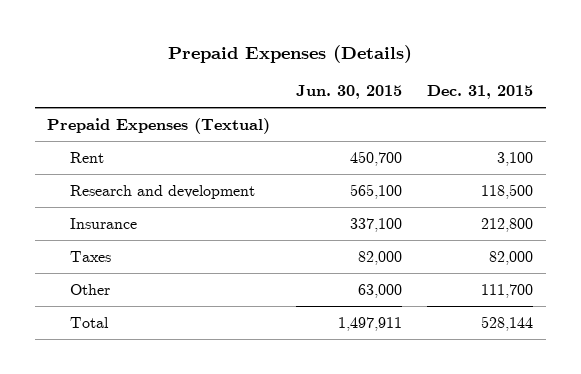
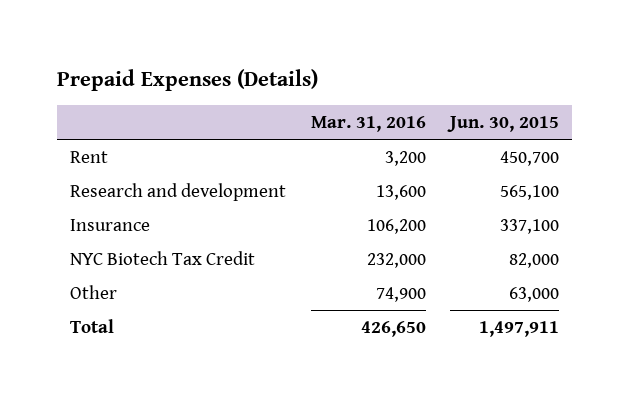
[427,85,534,100] Dec. 31, 2015 -> none
none -> [310,116,426,133] Mar. 31, 2016
[47,117,271,134] Prepaid Expenses (Textual) -> none
[69,250,111,262] Taxes -> [69,250,255,265] NYC Biotech Tax Credit

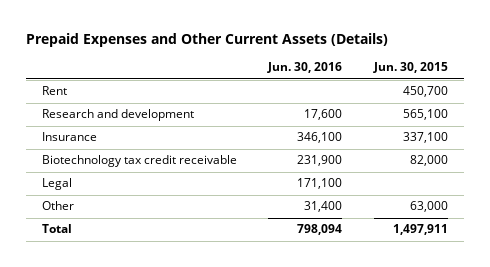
[57,69,319,92] Prepaid Expenses (Details) -> [26,33,389,48] Prepaid Expenses and Other Current Assets (Details)
[310,116,426,133] Mar. 31, 2016 -> none
none -> [267,62,343,74] Jun. 30, 2016
[69,250,255,265] NYC Biotech Tax Credit -> [41,155,237,168] Biotechnology tax credit receivable
none -> [41,178,72,191] Legal

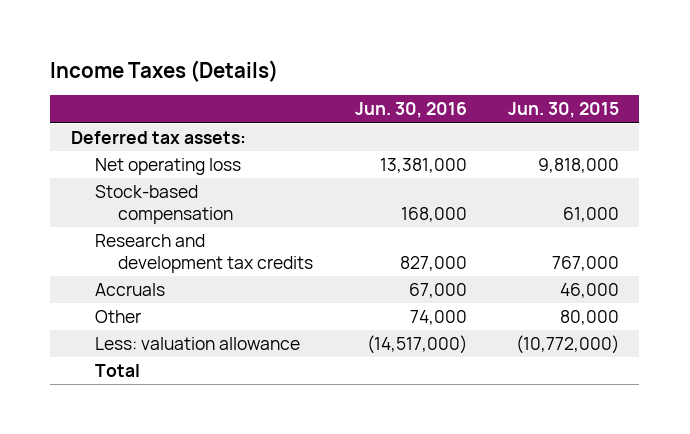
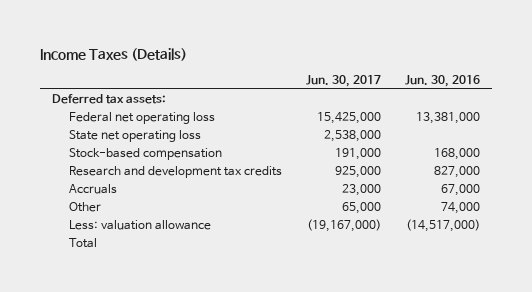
[507,102,619,119] Jun. 30, 2015 -> none
none -> [305,74,381,87] Jun. 30, 2017
[94,157,241,175] Net operating loss -> [68,112,215,125] Federal net operating loss
none -> [68,130,201,143] State net operating loss

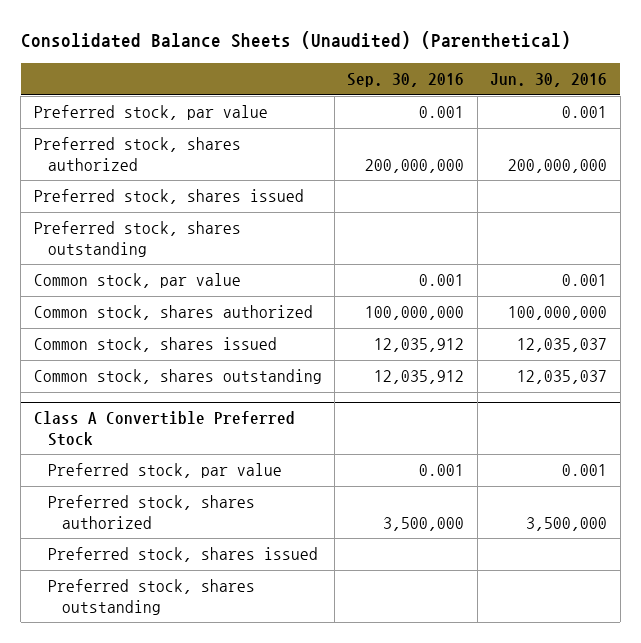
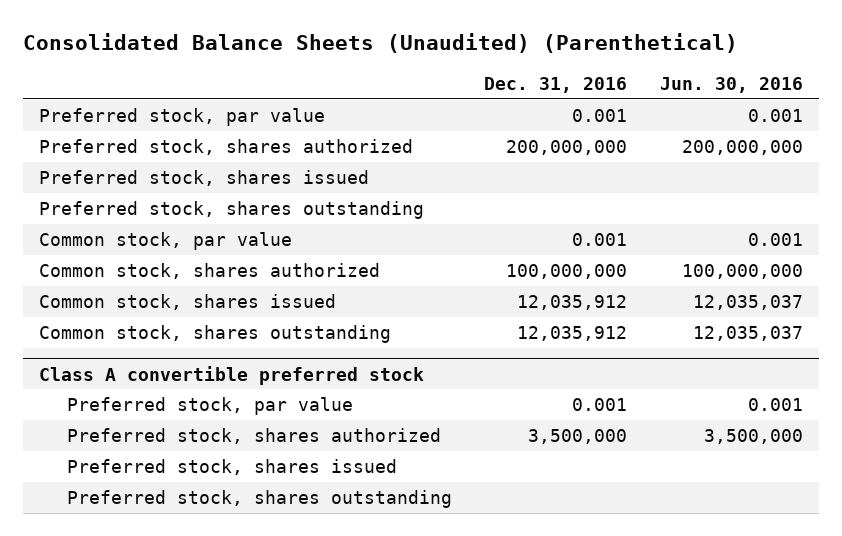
[347,73,465,88] Sep. 30, 2016 -> none
none -> [484,77,628,94] Dec. 31, 2016
[33,411,295,446] Class A Convertible Preferred Stock -> [39,365,425,385] Class A convertible preferred stock

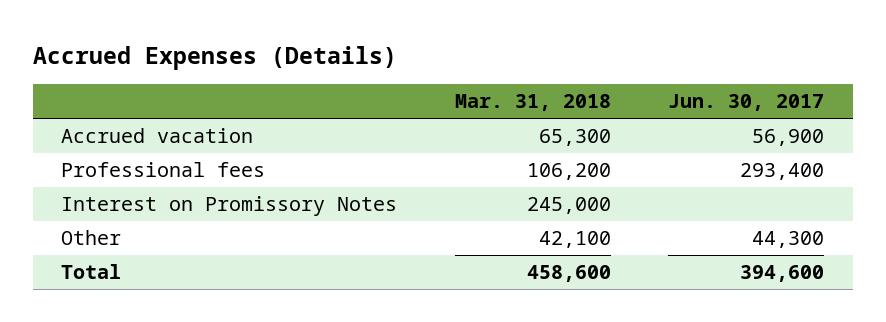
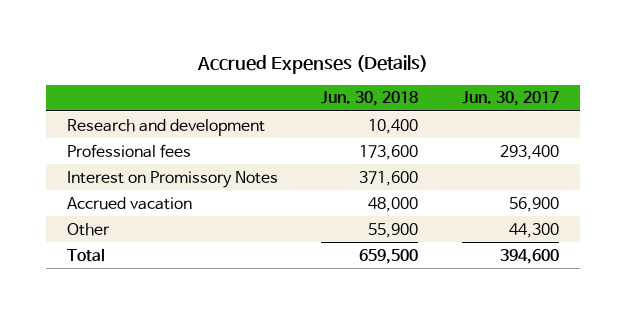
[454,94,611,112] Mar. 31, 2018 -> none
none -> [321,91,419,107] Jun. 30, 2018
none -> [67,118,266,136] Research and development
[61,128,254,144] Accrued vacation -> [67,196,193,210] Accrued vacation

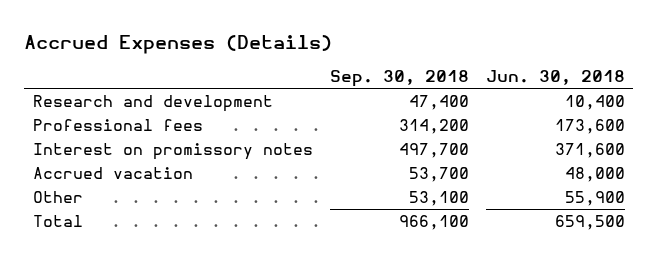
[461,91,559,107] Jun. 30, 2017 -> none
none -> [329,70,469,88] Sep. 30, 2018
[67,170,279,188] Interest on Promissory Notes -> [32,142,313,160] Interest on promissory notes

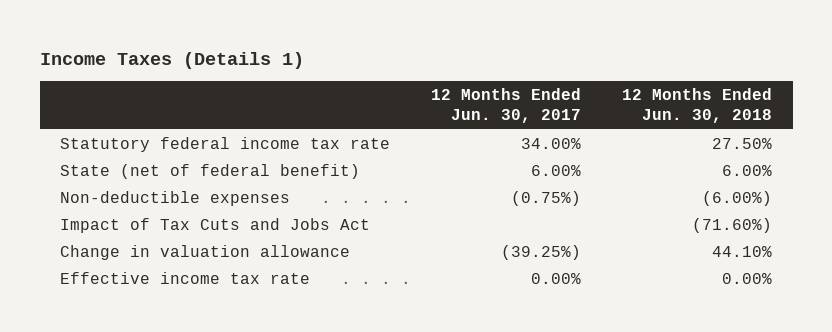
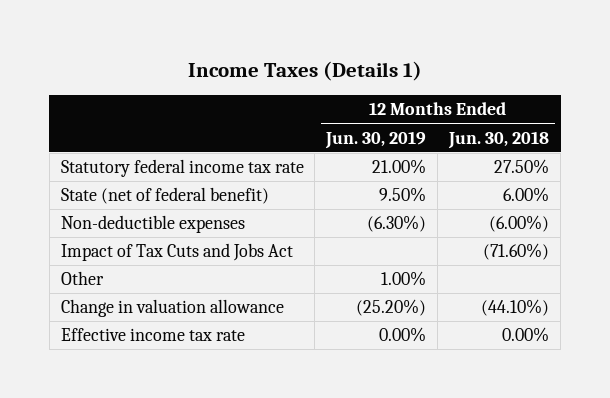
[431,88,582,124] 12 Months Ended Jun. 30, 2017 -> none
none -> [325,130,427,149] Jun. 30, 2019
none -> [60,271,104,286] Other
[712,246,773,258] 44.10% -> [481,299,550,317] (44.10%)

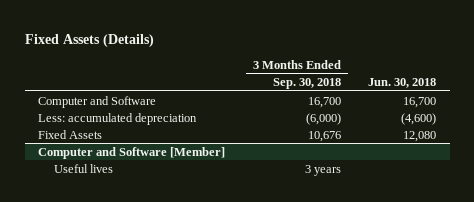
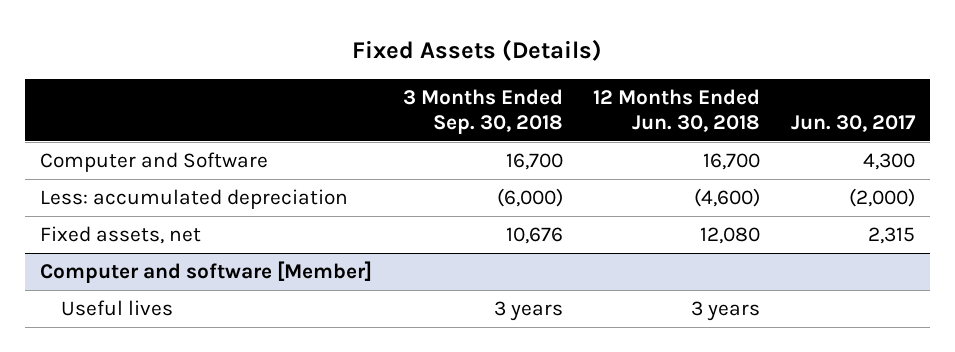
[368,78,437,89] Jun. 30, 2018 -> none
none -> [593,89,761,133] 12 Months Ended Jun. 30, 2018
none -> [790,115,916,133] Jun. 30, 2017
[38,129,103,139] Fixed Assets -> [40,226,202,245] Fixed assets, net
[38,146,226,159] Computer and Software [Member] -> [40,261,373,284] Computer and software [Member]

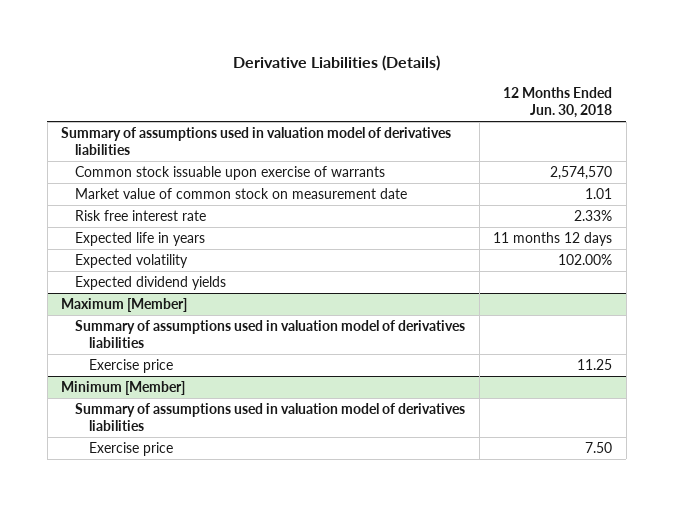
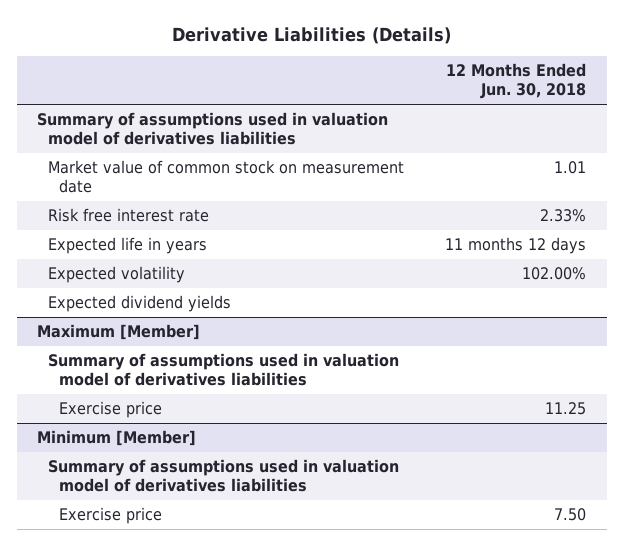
[75,165,386,180] Common stock issuable upon exercise of warrants -> none

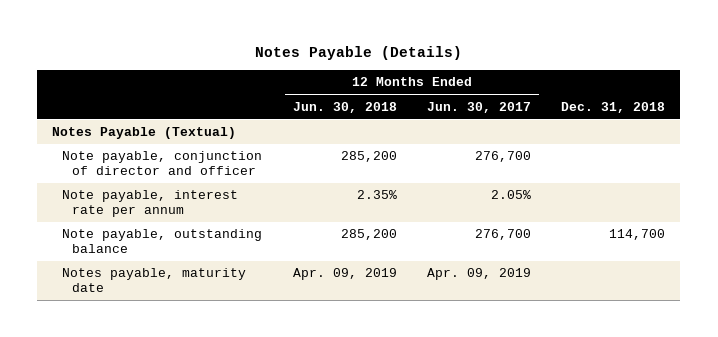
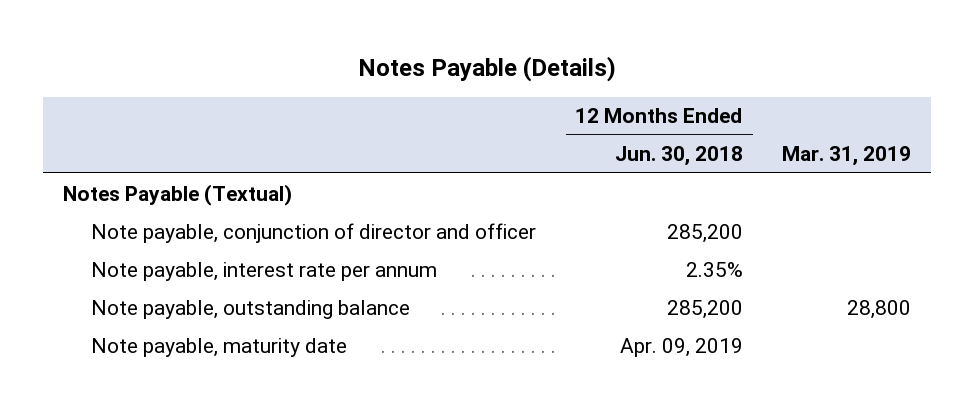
[427,101,532,113] Jun. 30, 2017 -> none
[561,101,666,113] Dec. 31, 2018 -> none
none -> [782,146,912,167] Mar. 31, 2019
[62,268,247,293] Notes payable, maturity date -> [91,337,348,357] Note payable, maturity date

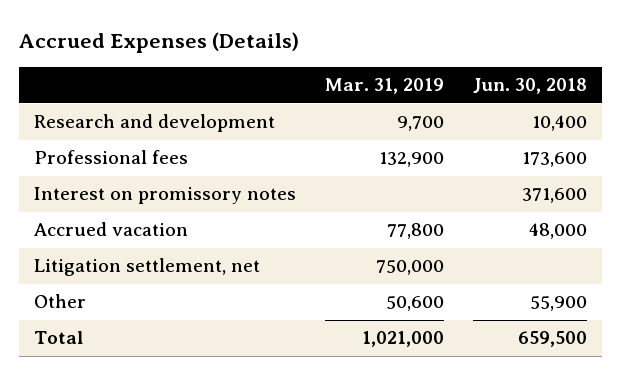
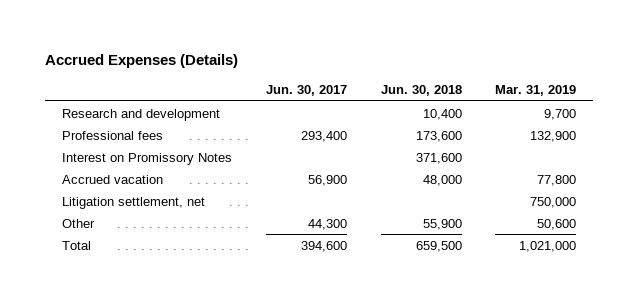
none -> [265,85,347,97] Jun. 30, 2017
[33,187,296,205] Interest on promissory notes -> [62,152,233,165] Interest on Promissory Notes

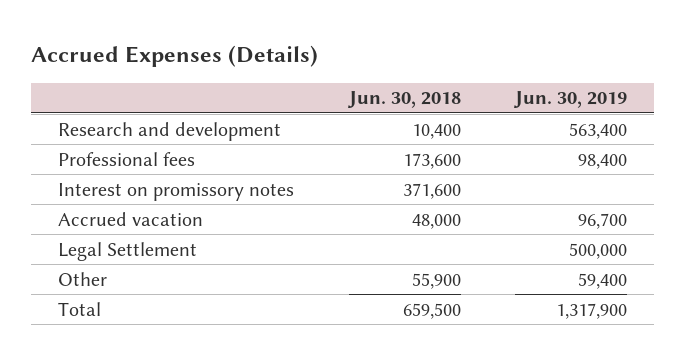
[265,85,347,97] Jun. 30, 2017 -> none
[495,85,577,97] Mar. 31, 2019 -> none
none -> [513,91,628,109] Jun. 30, 2019
[62,152,233,165] Interest on Promissory Notes -> [58,182,295,201] Interest on promissory notes
[62,196,206,209] Litigation settlement, net -> none
none -> [58,241,198,261] Legal Settlement

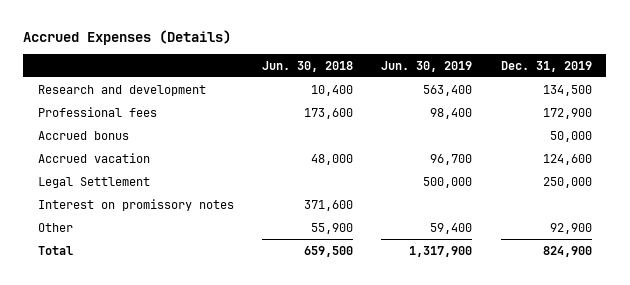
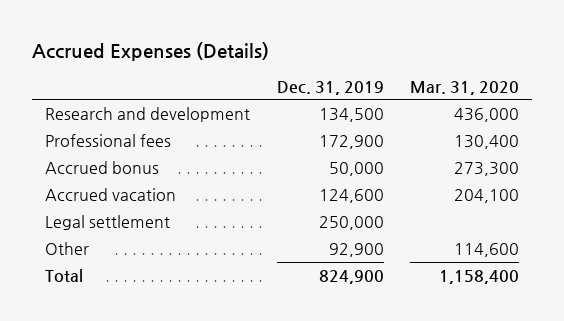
[262,61,354,73] Jun. 30, 2018 -> none
[381,61,473,73] Jun. 30, 2019 -> none
none -> [410,80,520,95] Mar. 31, 2020
[37,198,234,211] Interest on promissory notes -> none
[37,176,150,188] Legal Settlement -> [44,214,170,230] Legal settlement

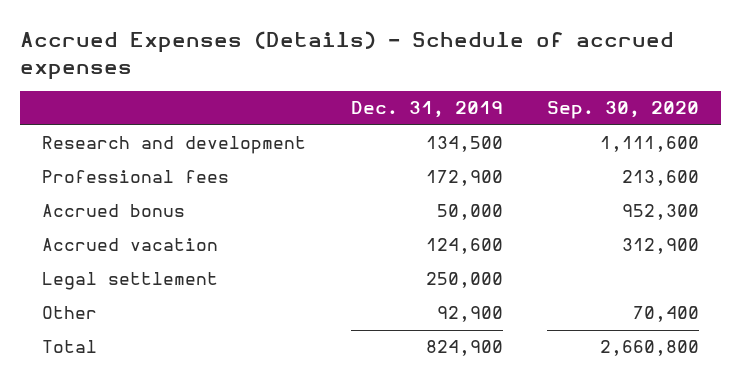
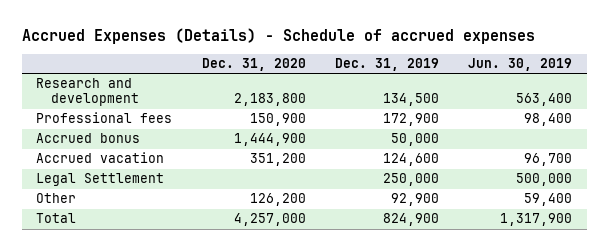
[547,101,700,120] Sep. 30, 2020 -> none
none -> [201,58,306,72] Dec. 31, 2020
none -> [468,58,573,72] Jun. 30, 2019
[41,272,218,291] Legal settlement -> [36,173,165,187] Legal Settlement

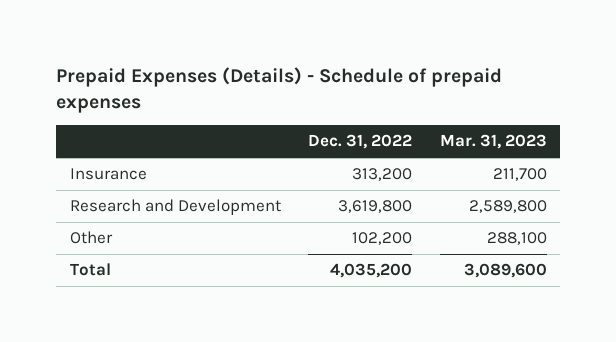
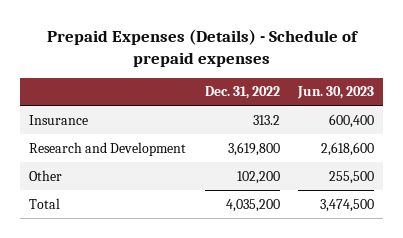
[439,134,547,150] Mar. 31, 2023 -> none
none -> [297,86,375,100] Jun. 30, 2023
[352,168,413,182] 313,200 -> [252,114,280,125] 313.2

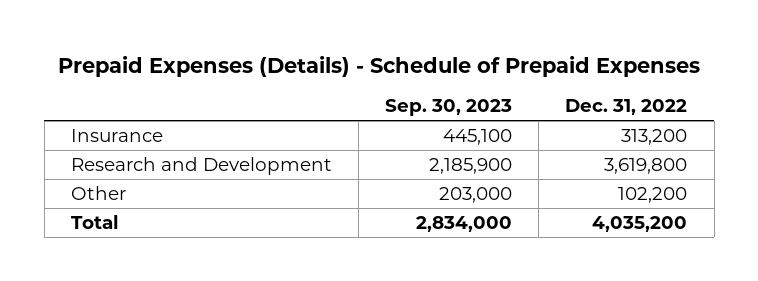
[46,28,359,67] Prepaid Expenses (Details) - Schedule of prepaid expenses -> [58,55,701,77] Prepaid Expenses (Details) - Schedule of Prepaid Expenses
[297,86,375,100] Jun. 30, 2023 -> none
none -> [385,98,513,116] Sep. 30, 2023
[252,114,280,125] 313.2 -> [621,129,688,146] 313,200

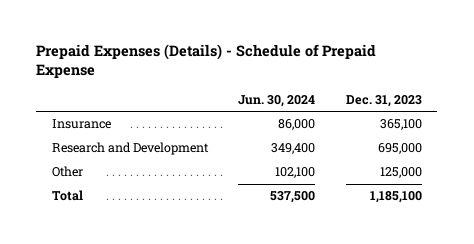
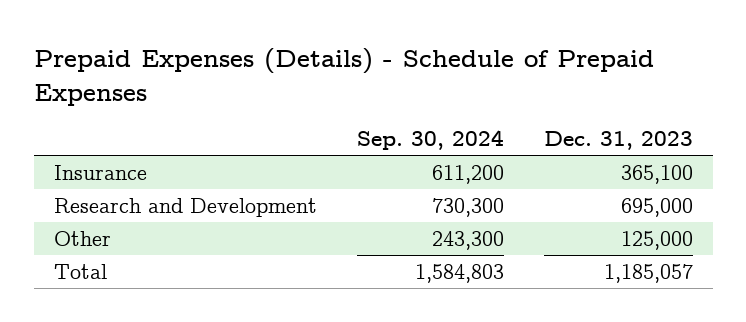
[36,43,377,78] Prepaid Expenses (Details) - Schedule of Prepaid Expense -> [33,48,654,106] Prepaid Expenses (Details) - Schedule of Prepaid Expenses
[238,94,316,107] Jun. 30, 2024 -> none
none -> [356,130,504,151] Sep. 30, 2024
[370,191,423,204] 1,185,100 -> [603,263,693,283] 1,185,057

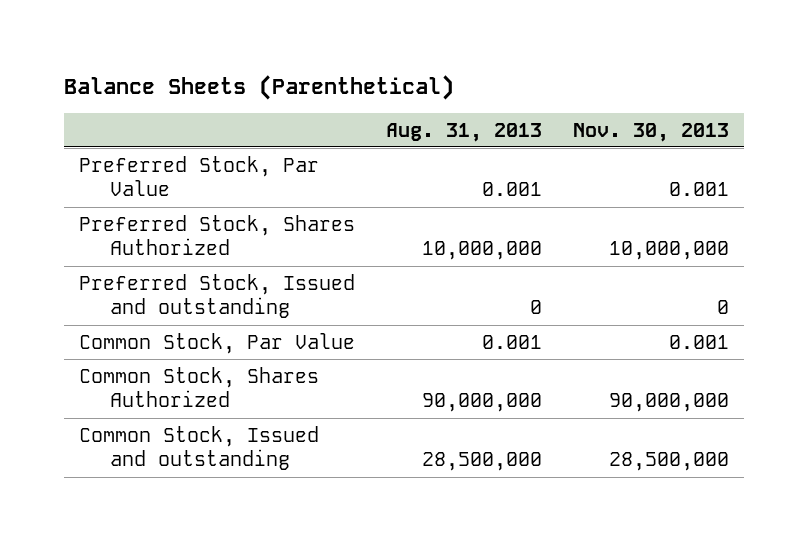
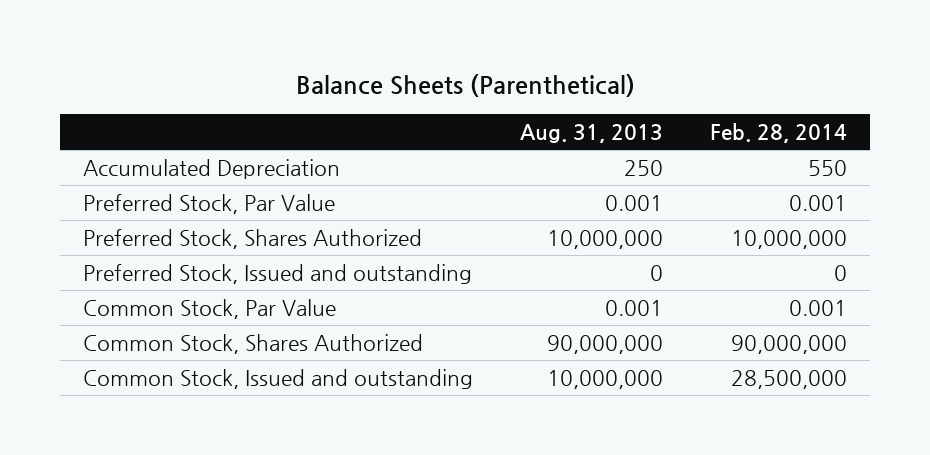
[572,122,729,142] Nov. 30, 2013 -> none
none -> [709,122,847,143] Feb. 28, 2014
none -> [83,159,341,180] Accumulated Depreciation
[421,452,542,472] 28,500,000 -> [546,370,663,390] 10,000,000

